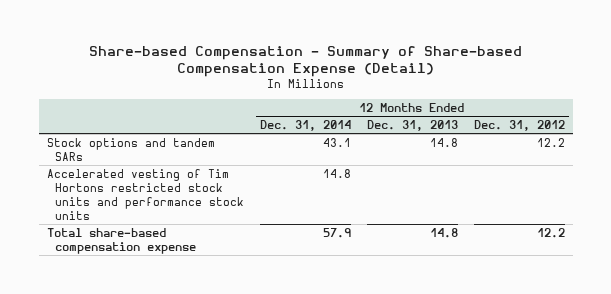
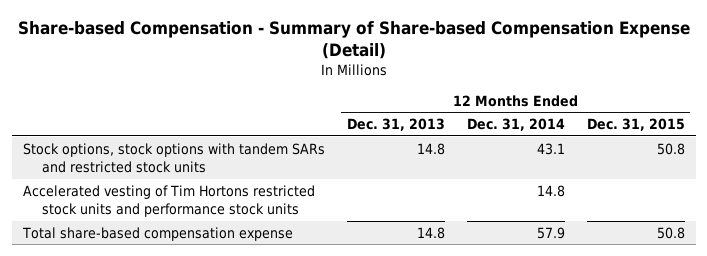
[473,119,565,131] Dec. 31, 2012 -> none
none -> [586,118,685,132] Dec. 31, 2015
[46,137,215,161] Stock options and tandem SARs -> [22,142,325,174] Stock options, stock options with tandem SARs and restricted stock units

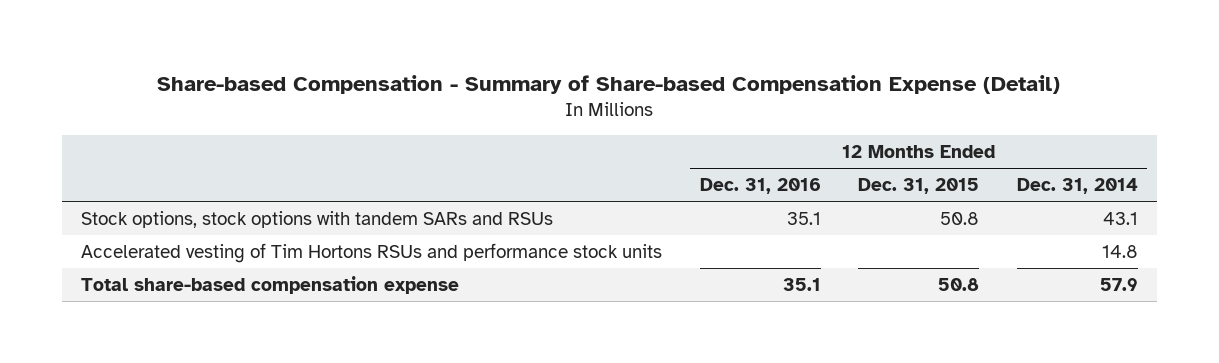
[346,118,445,132] Dec. 31, 2013 -> none
none -> [699,178,821,195] Dec. 31, 2016
[22,142,325,174] Stock options, stock options with tandem SARs and restricted stock units -> [80,210,553,228] Stock options, stock options with tandem SARs and RSUs
[22,184,315,218] Accelerated vesting of Tim Hortons restricted stock units and performance stock units -> [80,242,662,263] Accelerated vesting of Tim Hortons RSUs and performance stock units

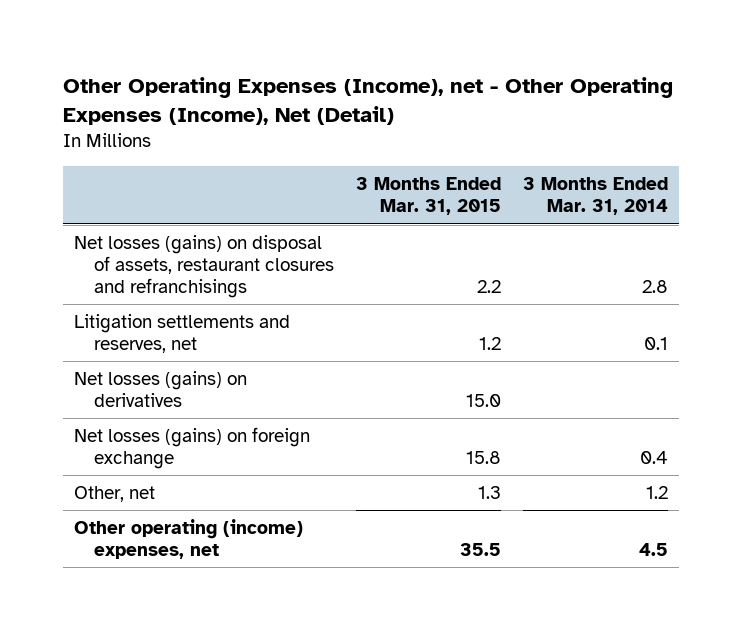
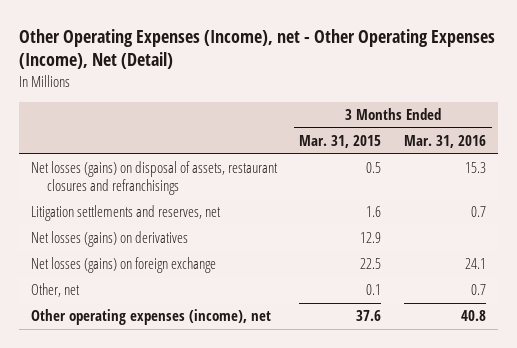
[522,177,668,216] 3 Months Ended Mar. 31, 2014 -> none
none -> [404,135,487,149] Mar. 31, 2016
[476,280,501,294] 2.2 -> [366,162,382,174] 0.5
[478,337,501,351] 1.2 -> [366,206,382,218] 1.6
[465,394,501,408] 15.0 -> [360,232,382,244] 12.9
[465,451,501,465] 15.8 -> [360,258,382,270] 22.5
[477,486,501,500] 1.3 -> [366,284,382,296] 0.1
[74,519,304,560] Other operating (income) expenses, net -> [30,309,271,326] Other operating expenses (income), net
[459,543,501,557] 35.5 -> [356,310,382,322] 37.6

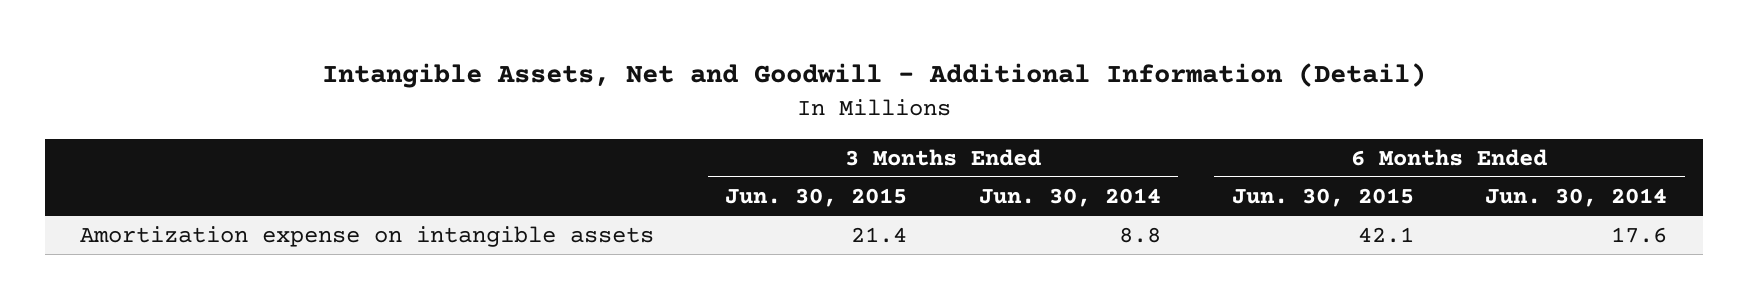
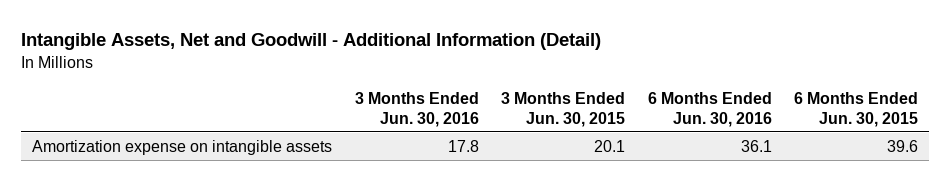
[978,188,1161,208] Jun. 30, 2014 -> none
[1484,188,1667,208] Jun. 30, 2014 -> none
none -> [354,91,479,127] 3 Months Ended Jun. 30, 2016
none -> [647,91,772,127] 6 Months Ended Jun. 30, 2016
[851,227,908,244] 21.4 -> [594,140,626,153] 20.1
[1357,227,1414,244] 42.1 -> [887,140,919,153] 39.6

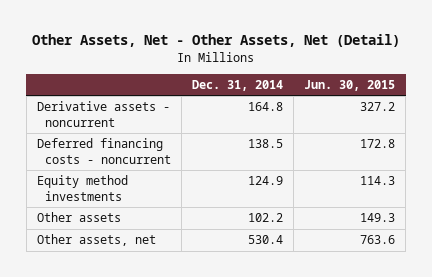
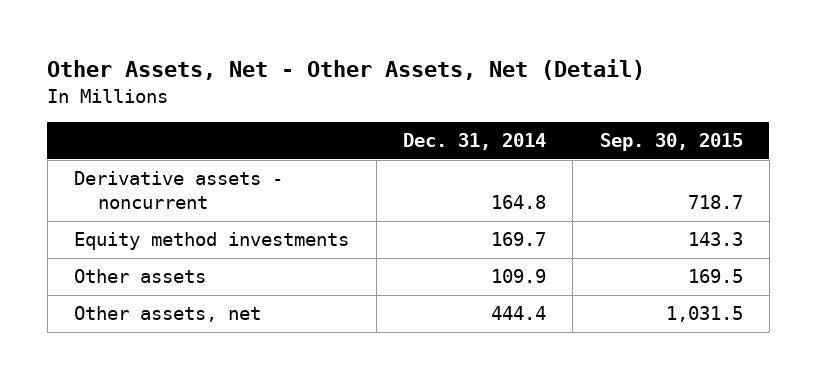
[304,79,396,91] Jun. 30, 2015 -> none
none -> [599,133,743,152] Sep. 30, 2015
[36,138,172,164] Deferred financing costs - noncurrent -> none
[248,176,284,186] 124.9 -> [490,232,546,247] 169.7
[248,213,284,223] 102.2 -> [490,269,546,284] 109.9
[248,235,284,245] 530.4 -> [490,306,546,321] 444.4

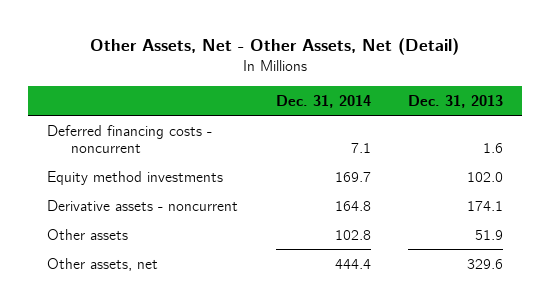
[599,133,743,152] Sep. 30, 2015 -> none
none -> [408,94,504,108] Dec. 31, 2013
none -> [47,124,213,153] Deferred financing costs - noncurrent
[74,171,284,210] Derivative assets - noncurrent -> [47,199,239,211] Derivative assets - noncurrent
[490,269,546,284] 109.9 -> [334,229,371,240] 102.8

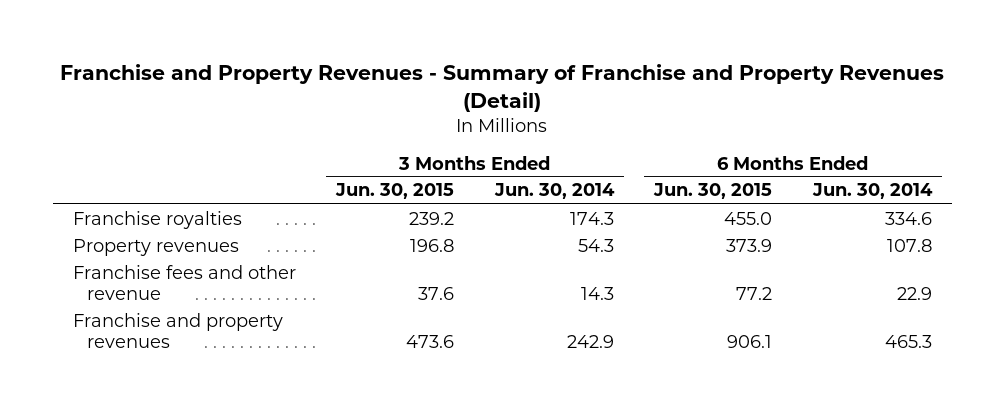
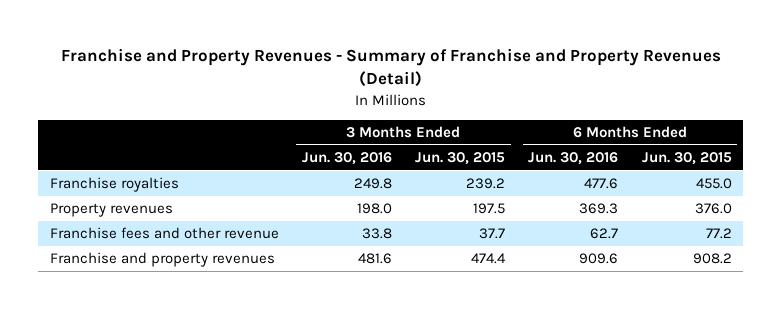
[493,183,615,200] Jun. 30, 2014 -> none
[811,183,933,200] Jun. 30, 2014 -> none
none -> [301,152,392,166] Jun. 30, 2016
none -> [528,152,619,166] Jun. 30, 2016
[410,238,455,252] 196.8 -> [473,203,506,215] 197.5
[726,238,773,252] 373.9 -> [694,203,732,215] 376.0
[418,287,455,301] 37.6 -> [479,228,506,240] 37.7
[406,335,455,349] 473.6 -> [471,253,507,265] 474.4
[727,335,773,349] 906.1 -> [692,253,732,265] 908.2

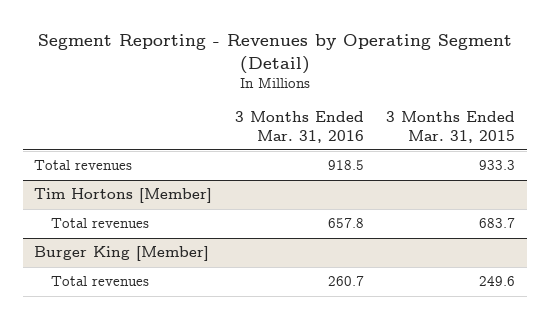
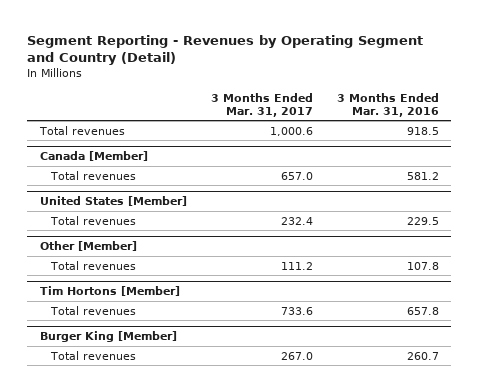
[37,33,512,74] Segment Reporting - Revenues by Operating Segment (Detail) -> [27,34,424,66] Segment Reporting - Revenues by Operating Segment and Country (Detail)
[386,111,516,143] 3 Months Ended Mar. 31, 2015 -> none
none -> [210,93,313,118] 3 Months Ended Mar. 31, 2017
none -> [39,151,148,162] Canada [Member]
none -> [49,170,136,180] Total revenues
none -> [39,196,187,207] United States [Member]
none -> [49,215,136,225] Total revenues
none -> [39,241,137,252] Other [Member]
none -> [49,260,136,270] Total revenues

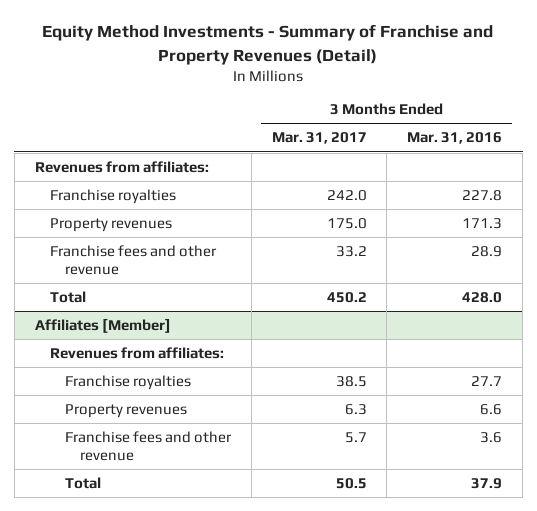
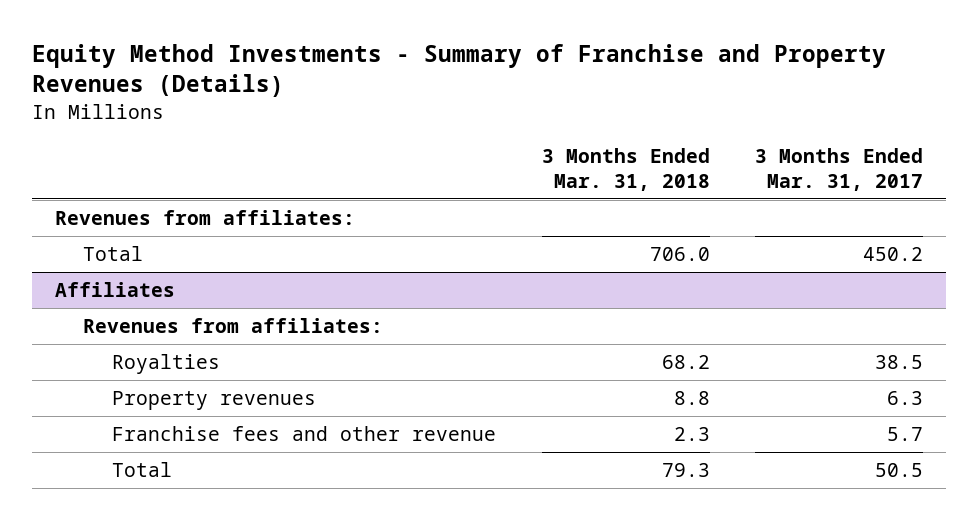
[42,24,494,65] Equity Method Investments - Summary of Franchise and Property Revenues (Detail) -> [31,44,886,98] Equity Method Investments - Summary of Franchise and Property Revenues (Details)
[407,132,503,145] Mar. 31, 2016 -> none
none -> [541,148,710,191] 3 Months Ended Mar. 31, 2018
[49,188,176,204] Franchise royalties -> none
[49,217,172,232] Property revenues -> none
[49,244,217,275] Franchise fees and other revenue -> none
[34,317,171,333] Affiliates [Member] -> [54,281,175,297] Affiliates
[64,374,191,390] Franchise royalties -> [112,353,221,374] Royalties

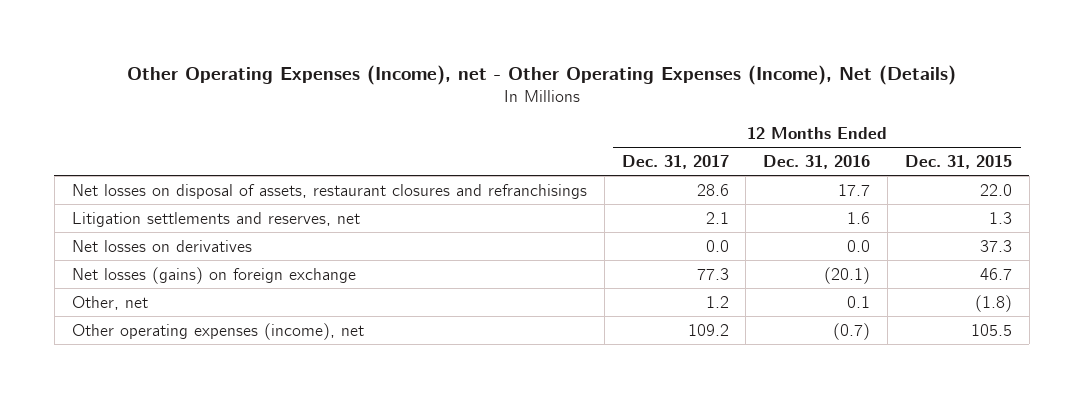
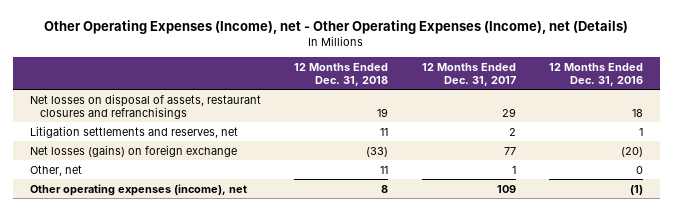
[126,65,956,86] Other Operating Expenses (Income), net - Other Operating Expenses (Income), Net (Details) -> [44,19,629,34] Other Operating Expenses (Income), net - Other Operating Expenses (Income), net (Details)
[904,154,1012,169] Dec. 31, 2015 -> none
none -> [294,62,389,86] 12 Months Ended Dec. 31, 2018
[71,239,252,252] Net losses on derivatives -> none
[696,183,729,196] 28.6 -> [501,107,516,117] 29
[838,183,871,196] 17.7 -> [632,108,644,117] 18
[705,211,729,224] 2.1 -> [508,127,516,136] 2
[847,211,871,224] 1.6 -> [639,127,644,136] 1
[696,267,729,280] 77.3 -> [503,146,516,155] 77
[824,266,871,284] (20.1) -> [621,146,644,157] (20)
[705,295,729,308] 1.2 -> [511,165,516,174] 1
[847,295,871,308] 0.1 -> [636,165,644,174] 0
[687,323,729,336] 109.2 -> [496,184,516,193] 109
[833,322,871,340] (0.7) -> [630,184,644,195] (1)

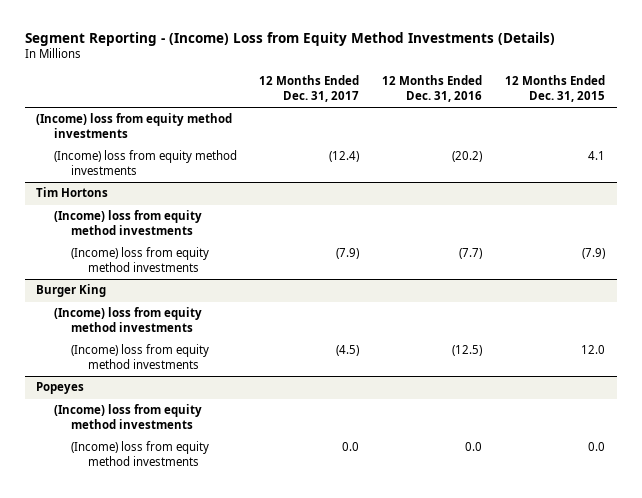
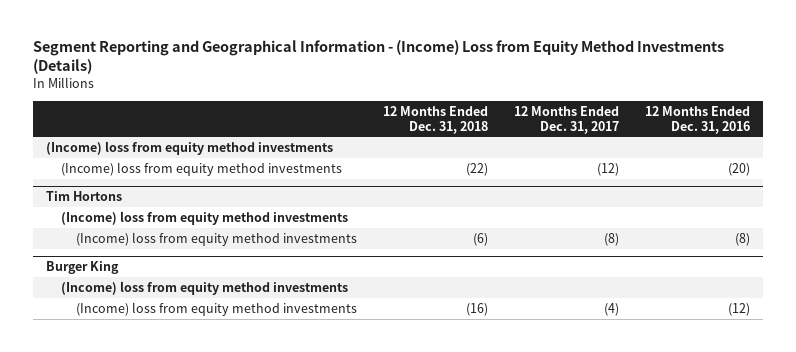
[24,31,555,46] Segment Reporting - (Income) Loss from Equity Method Investments (Details) -> [32,40,724,75] Segment Reporting and Geographical Information - (Income) Loss from Equity Method Investments (Details)
[505,75,606,102] 12 Months Ended Dec. 31, 2015 -> none
none -> [382,105,488,134] 12 Months Ended Dec. 31, 2018
[329,151,360,163] (12.4) -> [596,162,619,176] (12)
[452,151,483,163] (20.2) -> [727,162,750,176] (20)
[336,248,360,260] (7.9) -> [603,232,619,246] (8)
[459,248,483,260] (7.7) -> [734,232,750,246] (8)
[36,382,85,395] Popeyes -> none
[53,404,202,429] (Income) loss from equity method investments -> none
[70,441,209,466] (Income) loss from equity method investments -> none
[336,345,360,357] (4.5) -> [603,302,619,316] (4)
[452,345,483,357] (12.5) -> [727,302,750,316] (12)

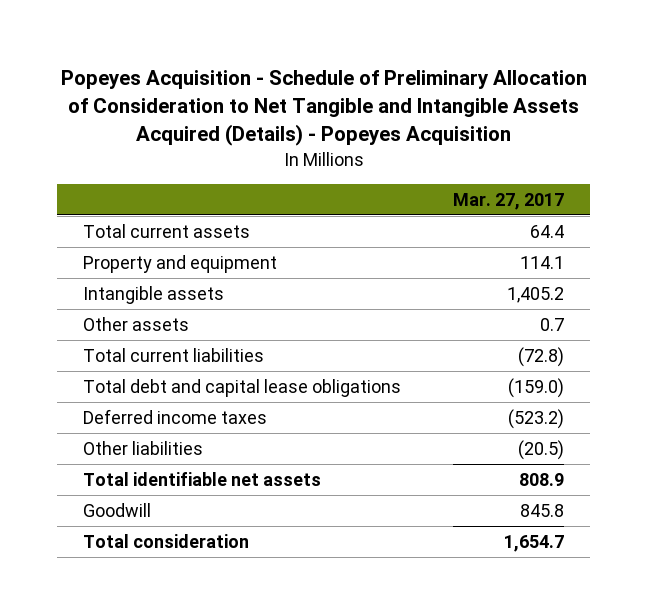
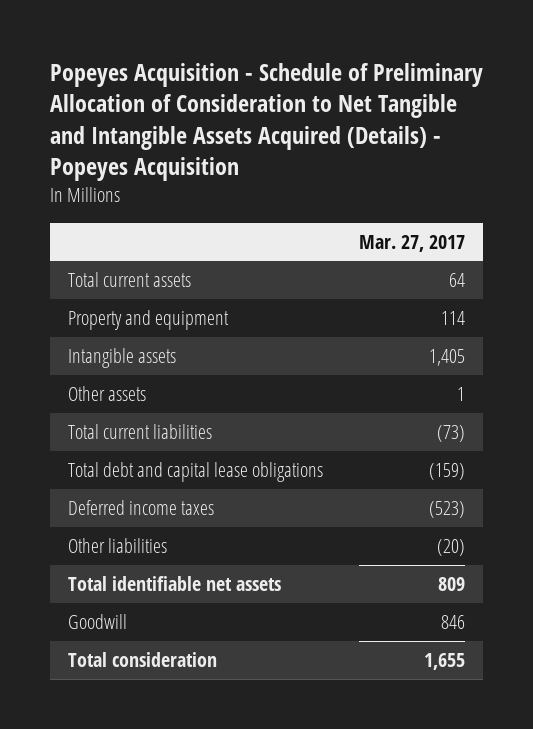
[529,225,564,239] 64.4 -> [448,272,465,287] 64
[519,256,564,270] 114.1 -> [440,310,465,325] 114
[506,287,564,304] 1,405.2 -> [428,348,465,366] 1,405
[539,318,564,332] 0.7 -> [456,386,465,401] 1
[517,347,564,368] (72.8) -> [436,424,465,442] (73)
[507,378,564,399] (159.0) -> [428,462,465,480] (159)
[507,409,564,430] (523.2) -> [428,500,465,518] (523)
[517,440,564,461] (20.5) -> [436,538,465,556] (20)
[518,473,564,487] 808.9 -> [437,576,465,591] 809
[519,504,564,518] 845.8 -> [440,614,465,629] 846
[503,535,564,553] 1,654.7 -> [423,652,465,670] 1,655

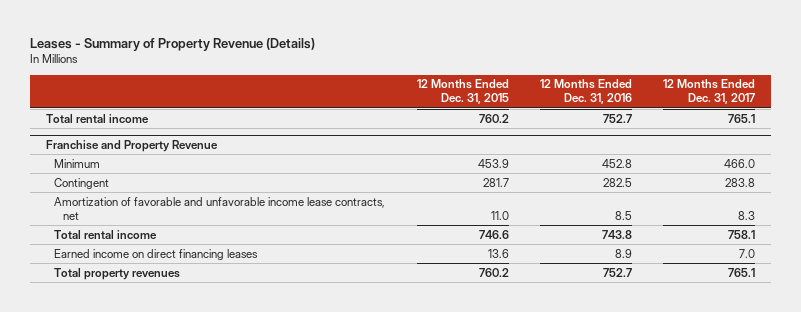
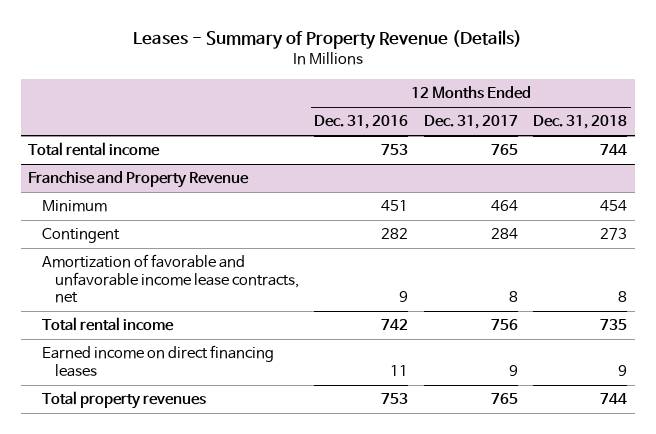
[416,79,509,105] 12 Months Ended Dec. 31, 2015 -> none
none -> [533,115,628,130] Dec. 31, 2018
[602,113,632,123] 752.7 -> [381,144,409,156] 753
[728,113,756,123] 765.1 -> [490,144,518,156] 765
[601,158,632,168] 452.8 -> [381,200,409,212] 451
[724,158,756,168] 466.0 -> [490,200,518,212] 464
[602,177,632,187] 282.5 -> [381,228,409,240] 282
[725,177,756,187] 283.8 -> [490,228,518,240] 284
[614,210,632,220] 8.5 -> [399,291,409,303] 9
[738,210,756,220] 8.3 -> [508,291,518,303] 8
[601,229,632,239] 743.8 -> [381,319,409,331] 742
[728,229,756,239] 758.1 -> [490,319,518,331] 756
[614,248,632,258] 8.9 -> [390,364,409,376] 11
[739,248,756,258] 7.0 -> [508,364,518,376] 9
[602,267,632,277] 752.7 -> [381,393,409,405] 753
[728,267,756,277] 765.1 -> [490,393,518,405] 765

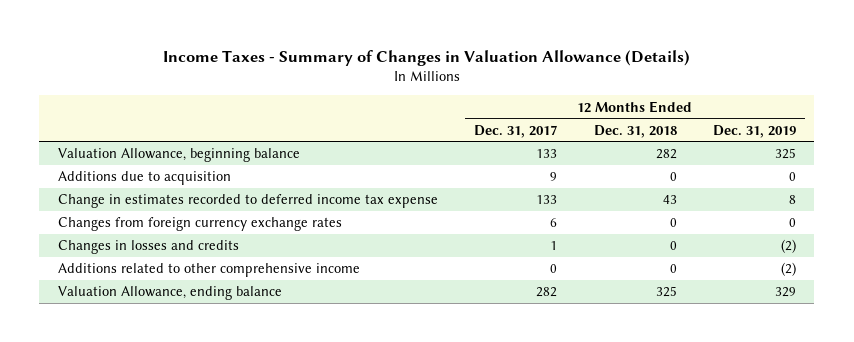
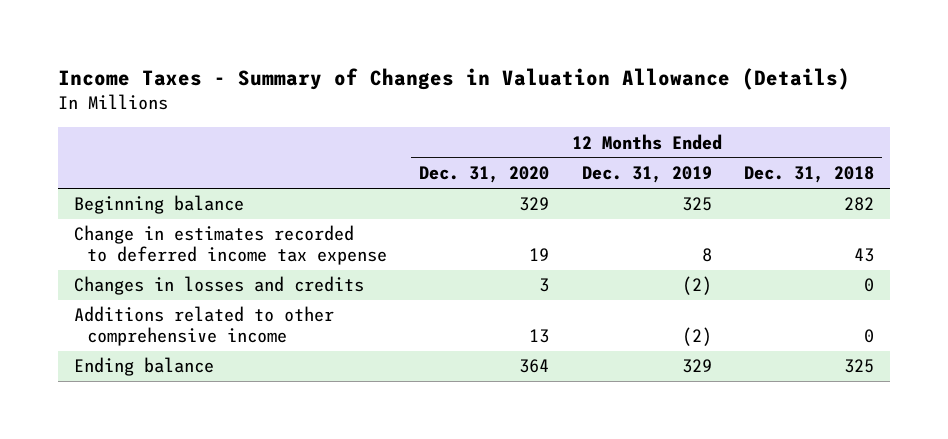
[474,124,558,138] Dec. 31, 2017 -> none
none -> [419,166,550,184] Dec. 31, 2020
[57,171,231,186] Additions due to acquisition -> none
[57,148,300,163] Valuation Allowance, beginning balance -> [73,195,244,215] Beginning balance
[57,217,342,232] Changes from foreign currency exchange rates -> none
[57,286,282,301] Valuation Allowance, ending balance -> [73,357,214,377] Ending balance

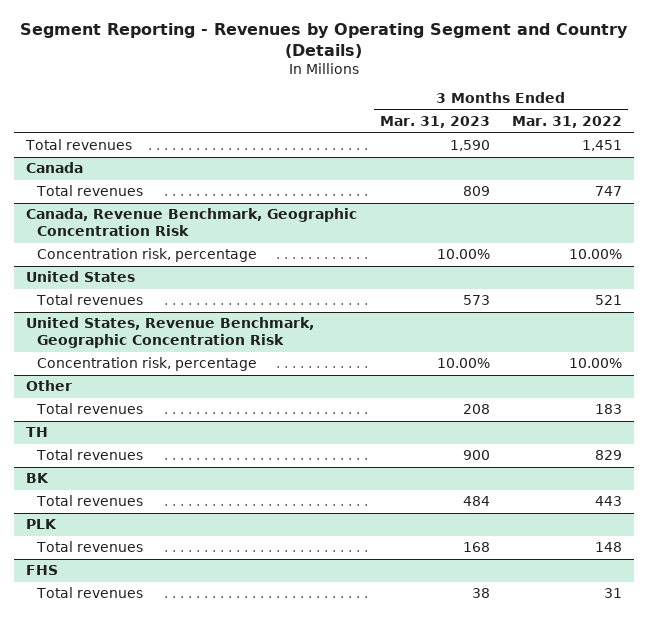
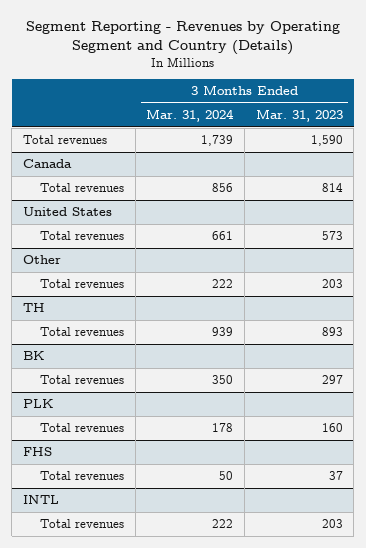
[512,116,623,129] Mar. 31, 2022 -> none
none -> [146,108,235,122] Mar. 31, 2024
[25,208,357,237] Canada, Revenue Benchmark, Geographic Concentration Risk -> none
[36,248,257,263] Concentration risk, percentage -> none
[462,186,490,197] 809 -> [321,183,343,193] 814
[25,317,314,349] United States, Revenue Benchmark, Geographic Concentration Risk -> none
[36,357,257,372] Concentration risk, percentage -> none
[462,404,490,415] 208 -> [321,279,343,289] 203
[462,450,490,461] 900 -> [321,327,343,337] 893
[462,496,490,507] 484 -> [321,375,343,385] 297
[462,542,490,553] 168 -> [321,423,343,433] 160
[471,588,490,599] 38 -> [328,471,343,481] 37
none -> [22,495,59,505] INTL
none -> [40,519,125,529] Total revenues

